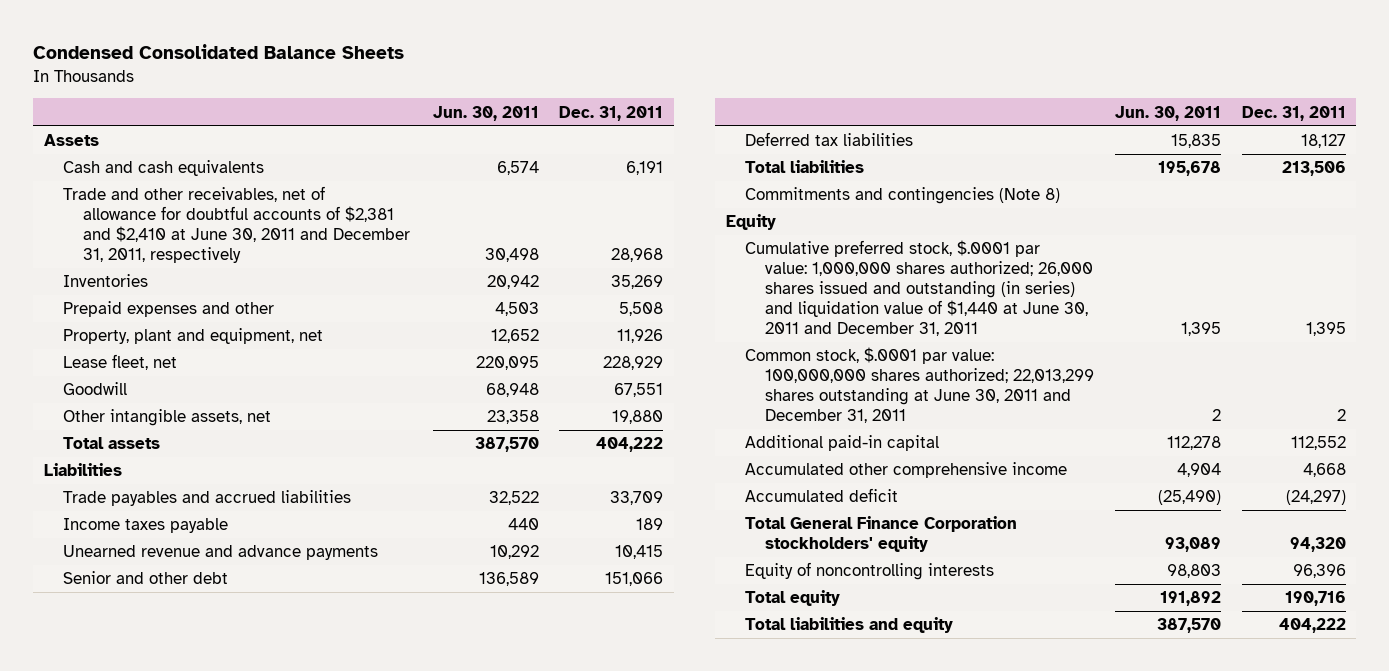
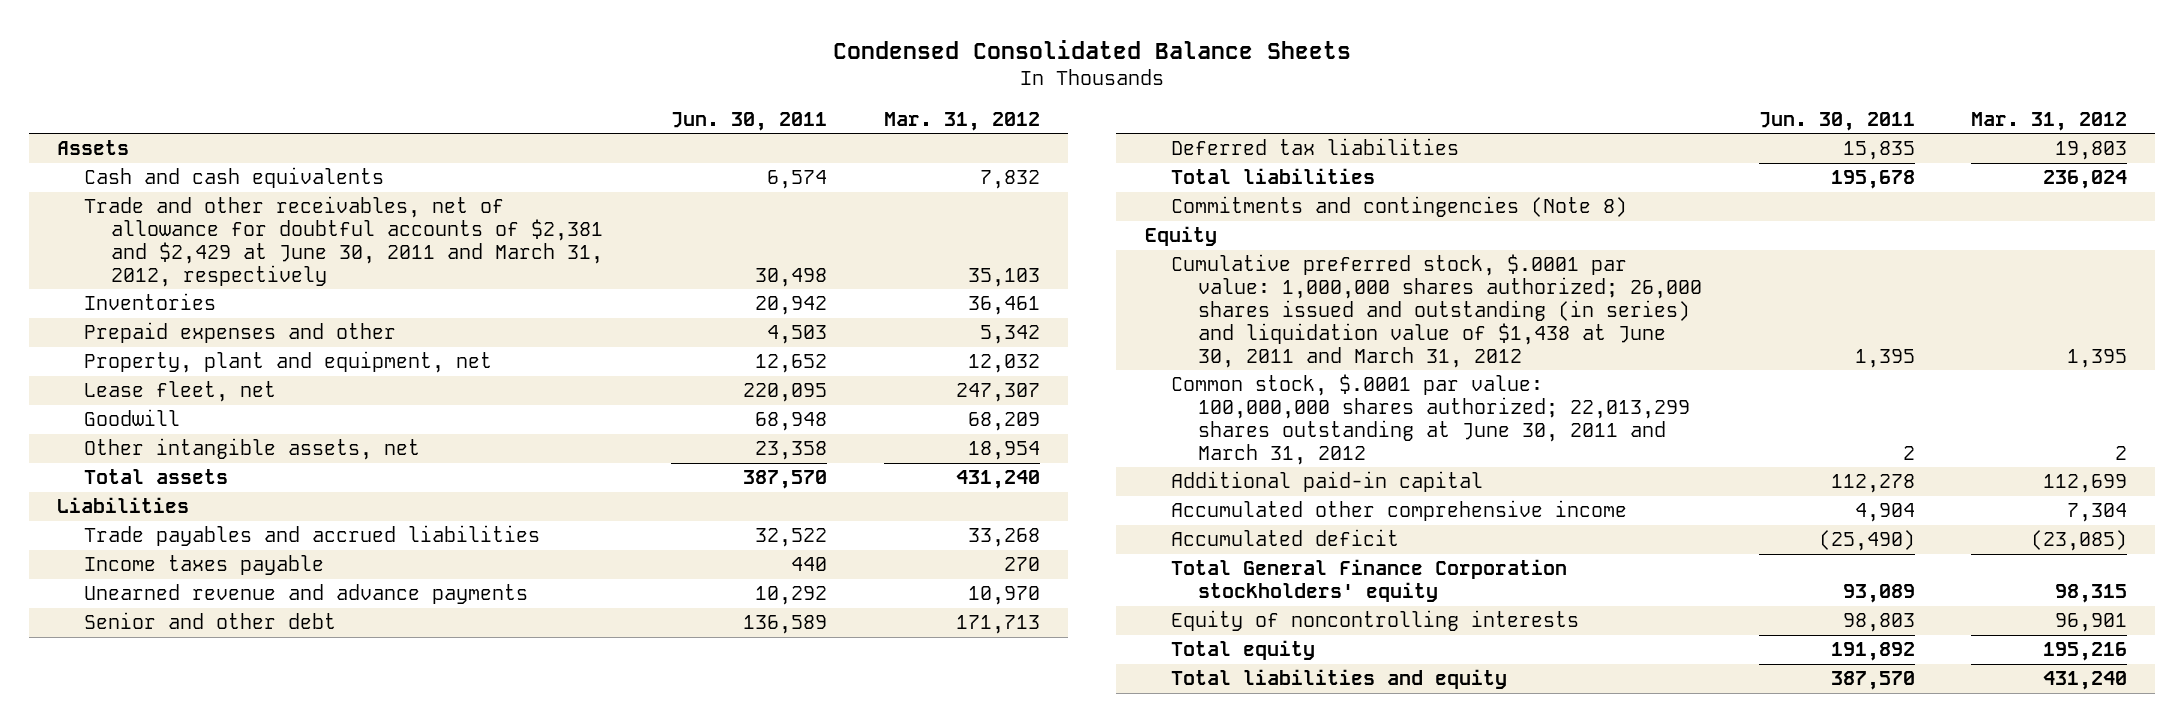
[559,105,664,121] Dec. 31, 2011 -> none
none -> [883,111,1040,131] Mar. 31, 2012
[63,186,411,263] Trade and other receivables, net of allowance for doubtful accounts of $2,381 and $2,410 at June 30, 2011 and December 31, 2011, respectively -> [83,196,603,287] Trade and other receivables, net of allowance for doubtful accounts of $2,381 and $2,429 at June 30, 2011 and March 31, 2012, respectively
[745,240,1094,336] Cumulative preferred stock, $.0001 par value: 1,000,000 shares authorized; 26,000 shares issued and outstanding (in series) and liquidation value of $1,440 at June 30, 2011 and December 31, 2011 -> [1171,254,1703,368] Cumulative preferred stock, $.0001 par value: 1,000,000 shares authorized; 26,000 shares issued and outstanding (in series) and liquidation value of $1,438 at June 30, 2011 and March 31, 2012
[745,347,1095,423] Common stock, $.0001 par value: 100,000,000 shares authorized; 22,013,299 shares outstanding at June 30, 2011 and December 31, 2011 -> [1171,374,1691,465] Common stock, $.0001 par value: 100,000,000 shares authorized; 22,013,299 shares outstanding at June 30, 2011 and March 31, 2012

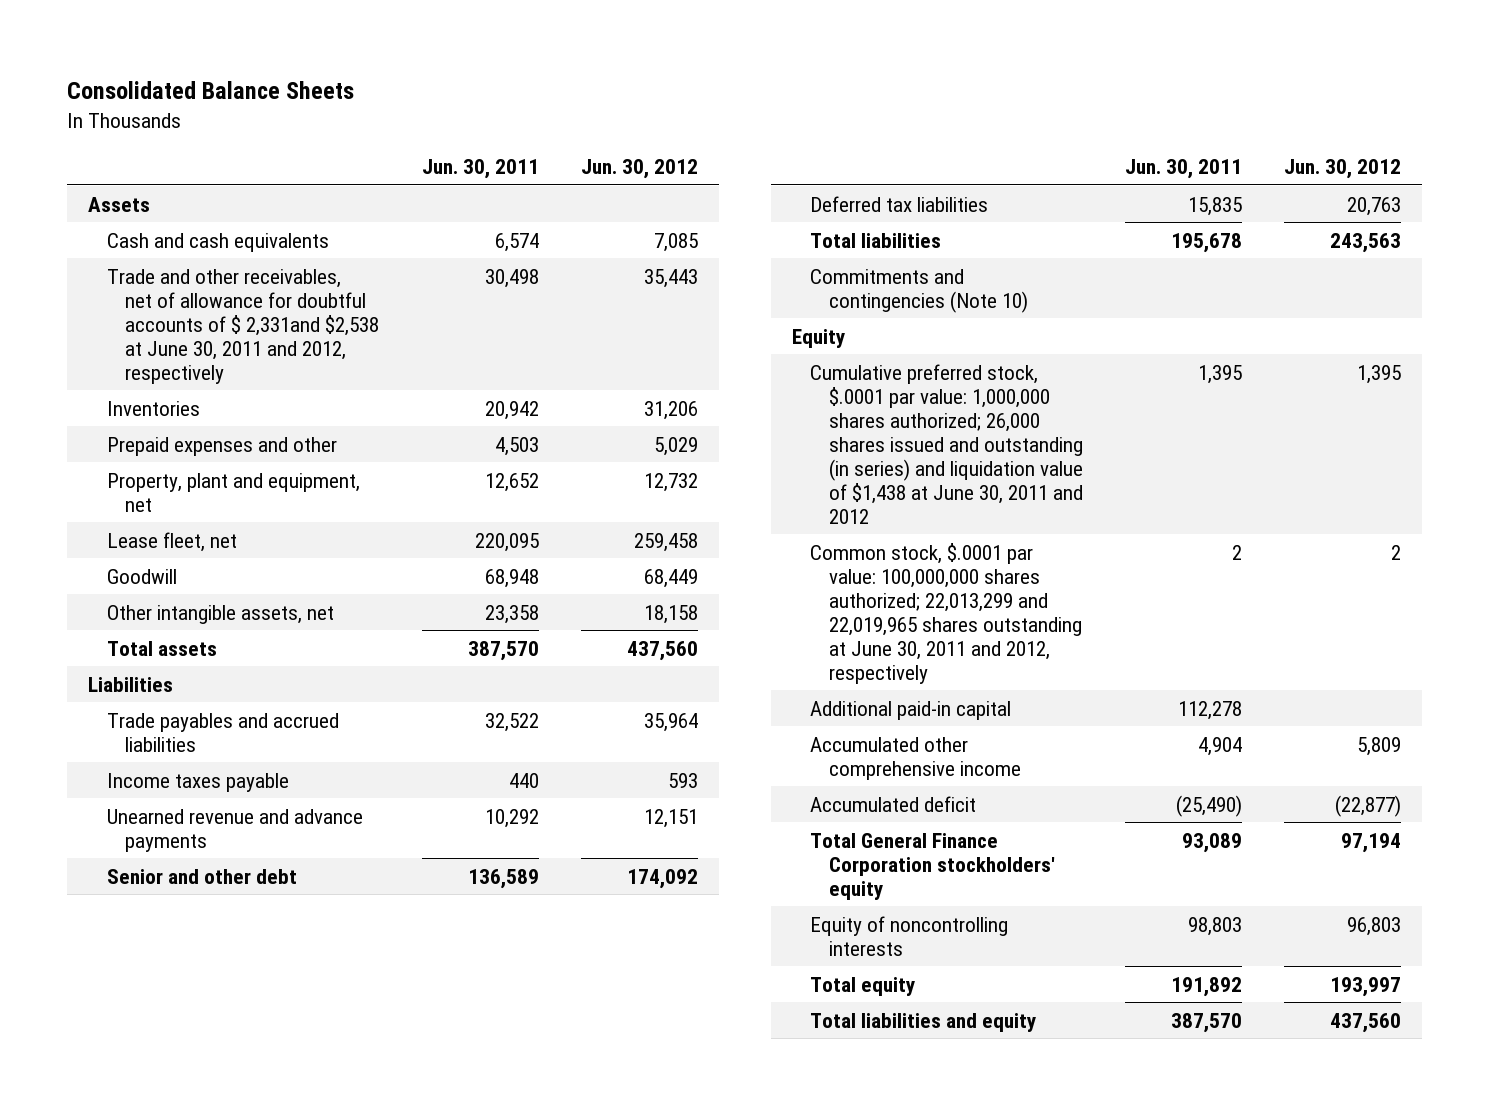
[833,39,1352,59] Condensed Consolidated Balance Sheets -> [66,81,354,100] Consolidated Balance Sheets
[883,111,1040,131] Mar. 31, 2012 -> none
none -> [580,159,698,180] Jun. 30, 2012
[83,196,603,287] Trade and other receivables, net of allowance for doubtful accounts of $2,381 and $2,429 at June 30, 2011 and March 31, 2012, respectively -> [106,268,380,384] Trade and other receivables, net of allowance for doubtful accounts of $ 2,331and $2,538 at June 30, 2011 and 2012, respectively
[1171,196,1628,218] Commitments and contingencies (Note 8) -> [810,268,1029,313] Commitments and contingencies (Note 10)
[1171,254,1703,368] Cumulative preferred stock, $.0001 par value: 1,000,000 shares authorized; 26,000 shares issued and outstanding (in series) and liquidation value of $1,438 at June 30, 2011 and March 31, 2012 -> [810,363,1084,524] Cumulative preferred stock, $.0001 par value: 1,000,000 shares authorized; 26,000 shares issued and outstanding (in series) and liquidation value of $1,438 at June 30, 2011 and 2012
[1171,374,1691,465] Common stock, $.0001 par value: 100,000,000 shares authorized; 22,013,299 shares outstanding at June 30, 2011 and March 31, 2012 -> [810,542,1083,684] Common stock, $.0001 par value: 100,000,000 shares authorized; 22,013,299 and 22,019,965 shares outstanding at June 30, 2011 and 2012, respectively

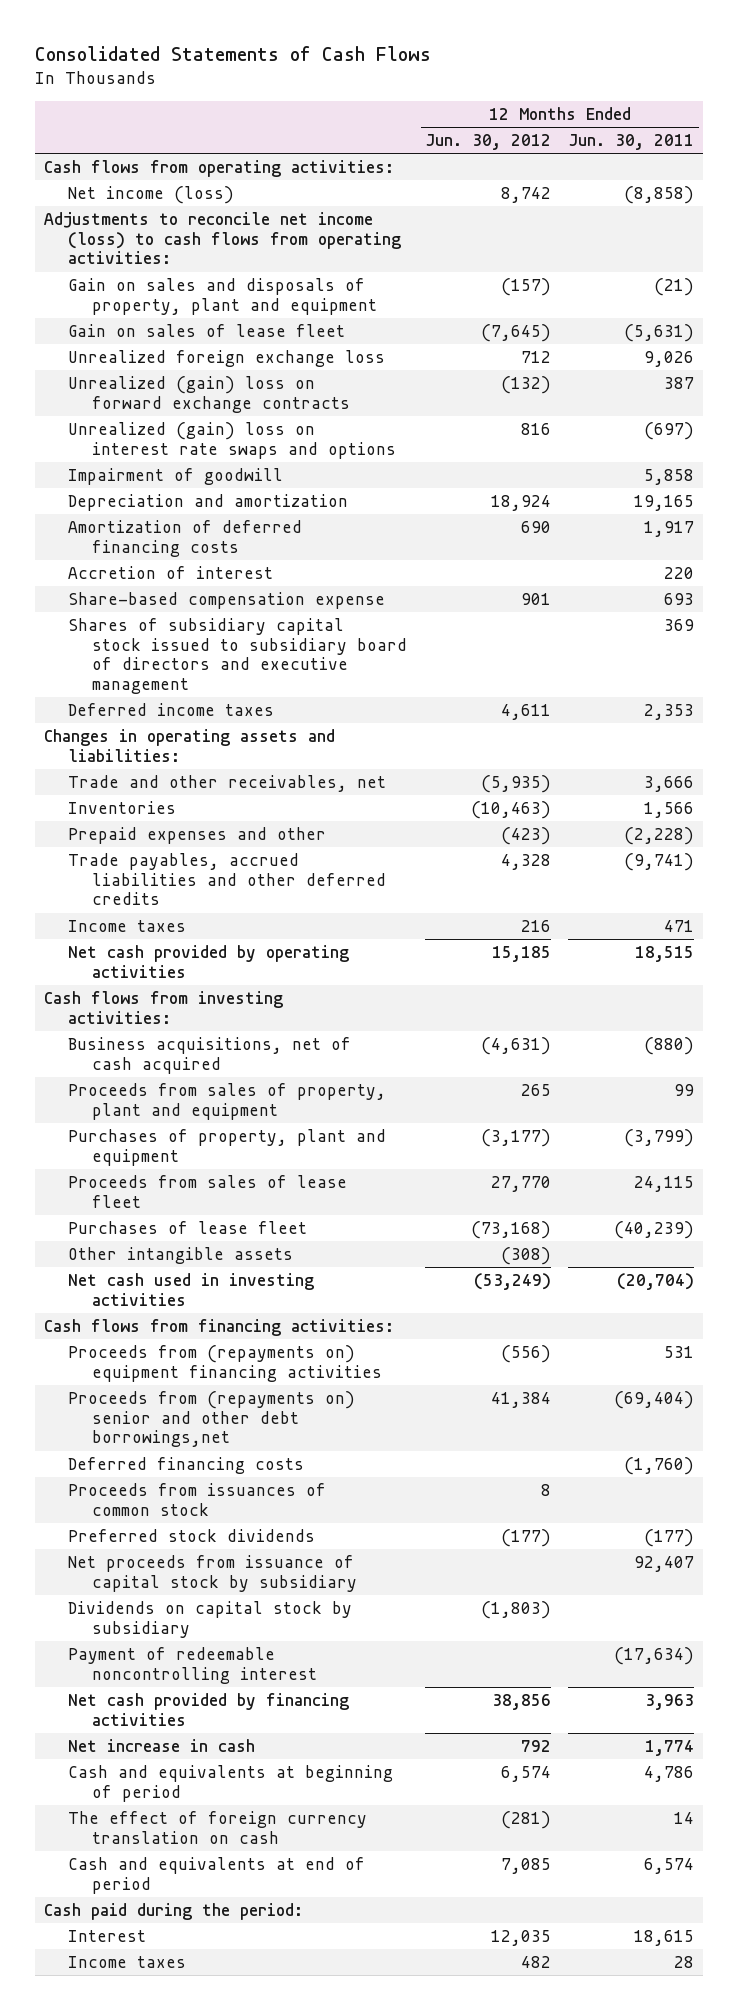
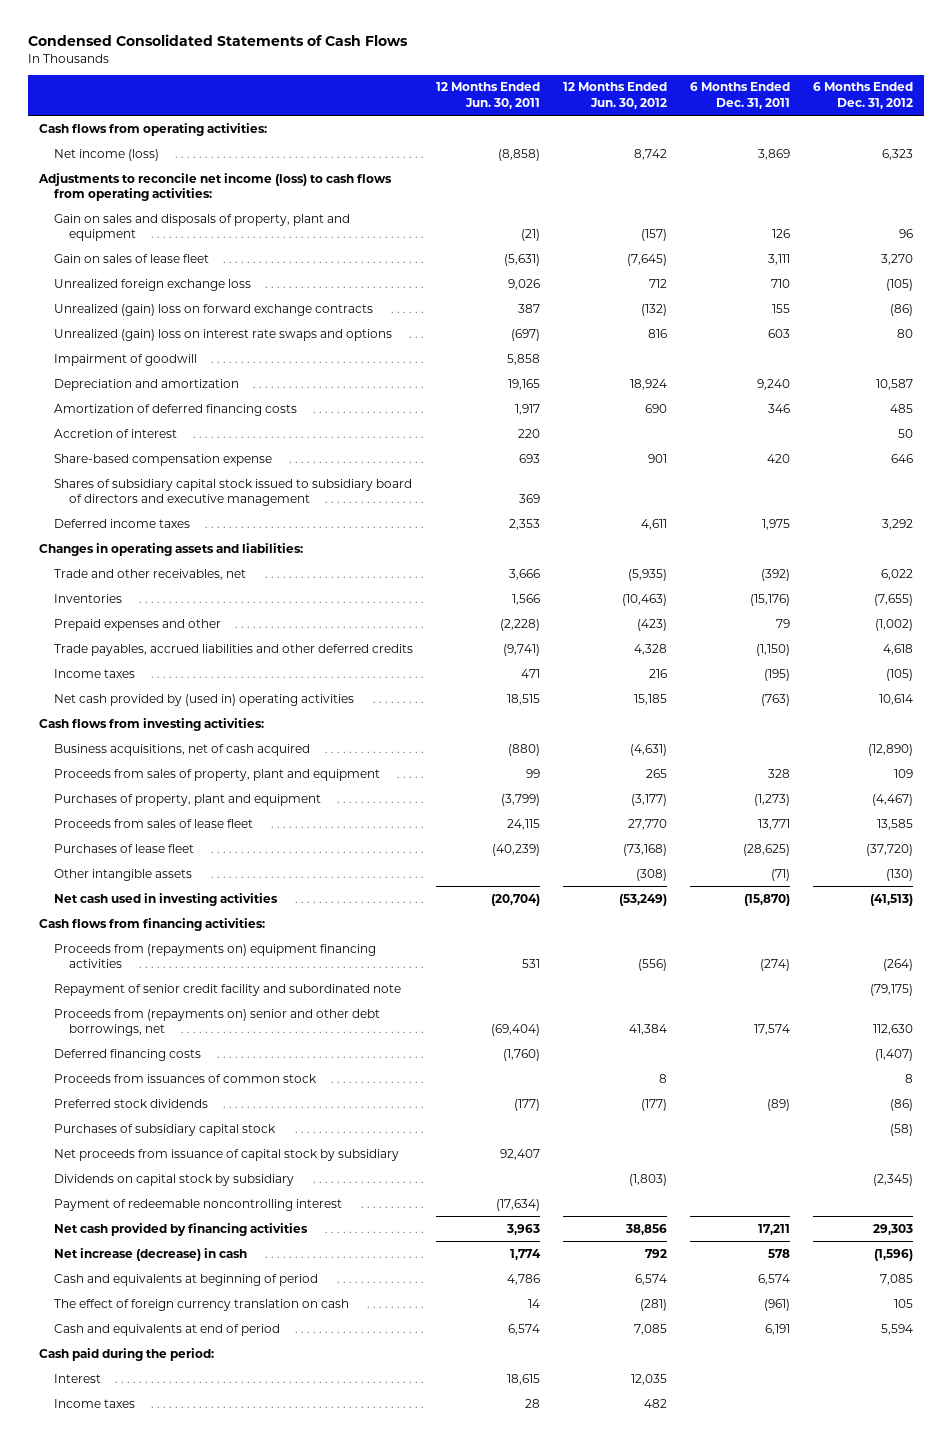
[35,46,432,62] Consolidated Statements of Cash Flows -> [27,34,408,47] Condensed Consolidated Statements of Cash Flows
none -> [689,82,790,109] 6 Months Ended Dec. 31, 2011
none -> [812,82,913,109] 6 Months Ended Dec. 31, 2012
[68,944,350,978] Net cash provided by operating activities -> [53,693,354,706] Net cash provided by (used in) operating activities
none -> [53,983,401,996] Repayment of senior credit facility and subordinated note
[68,1390,356,1448] Proceeds from (repayments on) senior and other debt borrowings,net -> [53,1008,380,1036] Proceeds from (repayments on) senior and other debt borrowings, net
none -> [53,1123,276,1136] Purchases of subsidiary capital stock
[68,1738,256,1752] Net increase in cash -> [53,1247,247,1261] Net increase (decrease) in cash

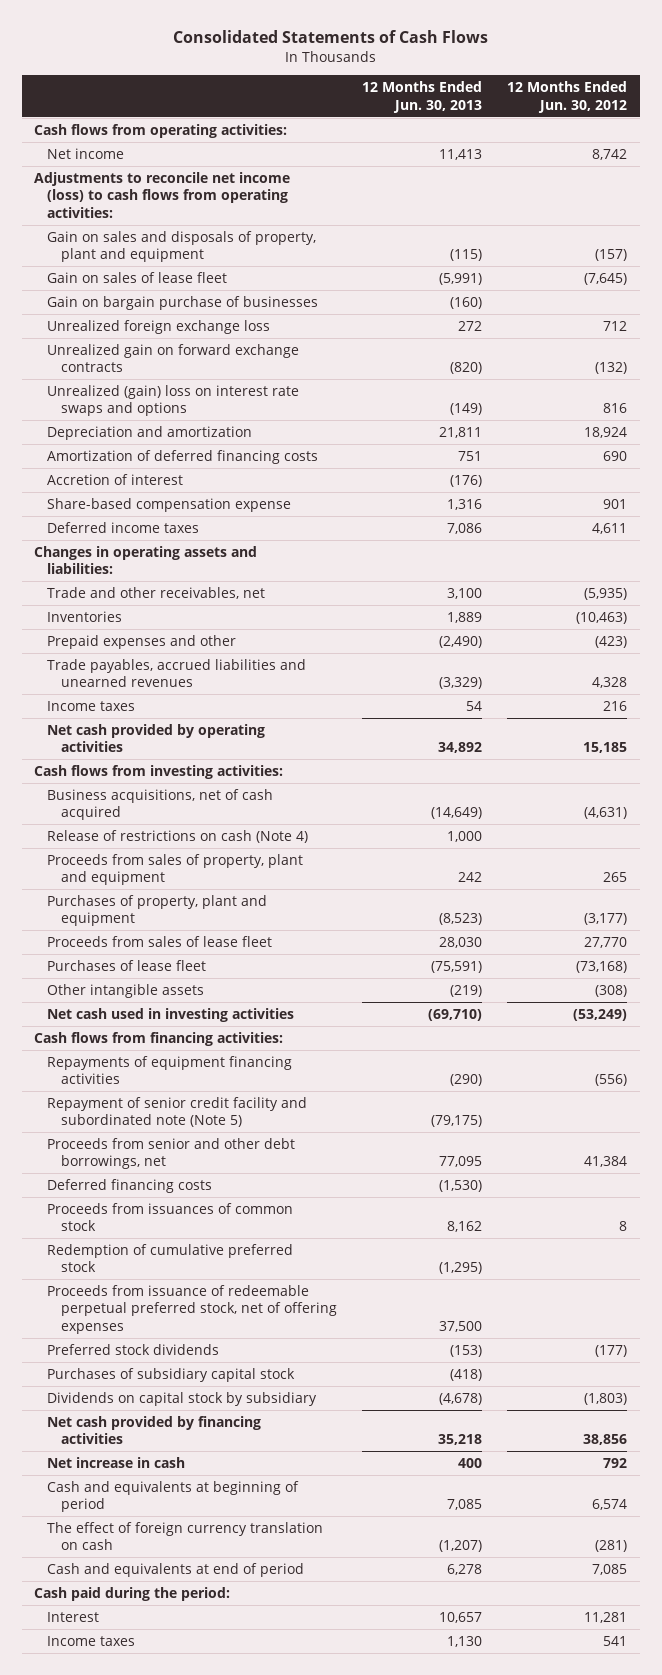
[27,34,408,47] Condensed Consolidated Statements of Cash Flows -> [172,30,488,44] Consolidated Statements of Cash Flows
[435,82,540,109] 12 Months Ended Jun. 30, 2011 -> none
[689,82,790,109] 6 Months Ended Dec. 31, 2011 -> none
[812,82,913,109] 6 Months Ended Dec. 31, 2012 -> none
none -> [361,80,482,113] 12 Months Ended Jun. 30, 2013
[53,148,159,161] Net income (loss) -> [47,147,125,159] Net income
none -> [47,295,319,310] Gain on bargain purchase of businesses
[53,303,373,316] Unrealized (gain) loss on forward exchange contracts -> [47,343,300,373] Unrealized gain on forward exchange contracts
[53,353,197,366] Impairment of goodwill -> none
[53,478,412,506] Shares of subsidiary capital stock issued to subsidiary board of directors and executive management -> none
[53,643,413,656] Trade payables, accrued liabilities and other deferred credits -> [47,658,307,688] Trade payables, accrued liabilities and unearned revenues
[53,693,354,706] Net cash provided by (used in) operating activities -> [47,723,266,753] Net cash provided by operating activities
none -> [47,829,309,843] Release of restrictions on cash (Note 4)
[53,943,376,968] Proceeds from (repayments on) equipment financing activities -> [47,1055,293,1085] Repayments of equipment financing activities
[53,983,401,996] Repayment of senior credit facility and subordinated note -> [47,1096,308,1128] Repayment of senior credit facility and subordinated note (Note 5)
[53,1008,380,1036] Proceeds from (repayments on) senior and other debt borrowings, net -> [47,1137,296,1170] Proceeds from senior and other debt borrowings, net
none -> [47,1243,294,1273] Redemption of cumulative preferred stock
none -> [47,1284,337,1335] Proceeds from issuance of redeemable perpetual preferred stock, net of offering expenses
[53,1148,399,1161] Net proceeds from issuance of capital stock by subsidiary -> none
[53,1198,342,1211] Payment of redeemable noncontrolling interest -> none
[53,1247,247,1261] Net increase (decrease) in cash -> [47,1456,186,1468] Net increase in cash
[630,1373,667,1385] 12,035 -> [584,1611,628,1623] 11,281
[643,1398,667,1408] 482 -> [603,1635,628,1646] 541

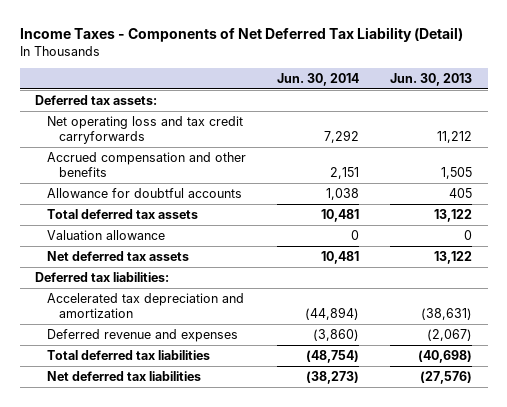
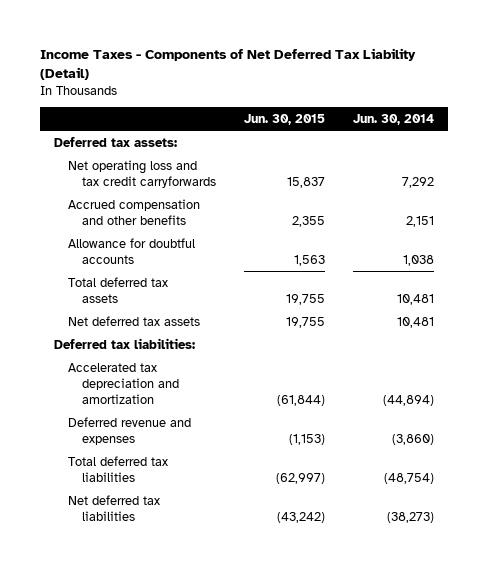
[390,72,473,86] Jun. 30, 2013 -> none
none -> [244,113,326,125] Jun. 30, 2015
[47,229,166,240] Valuation allowance -> none

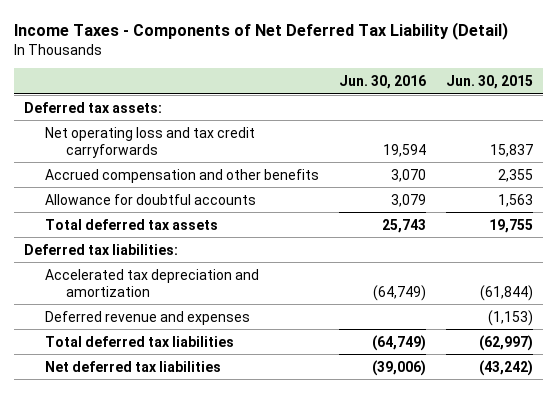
[353,113,435,125] Jun. 30, 2014 -> none
none -> [338,74,426,89] Jun. 30, 2016
[68,315,201,326] Net deferred tax assets -> none

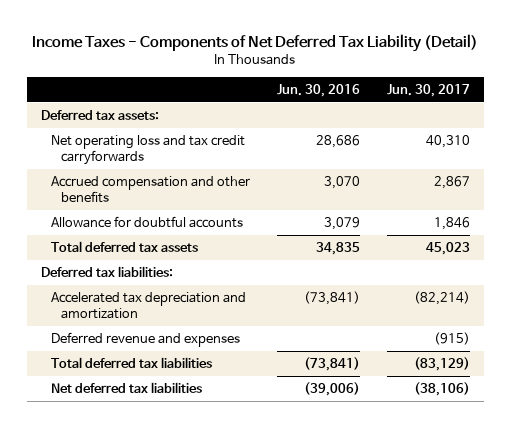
[445,74,533,89] Jun. 30, 2015 -> none
none -> [387,83,471,97] Jun. 30, 2017
[382,143,426,157] 19,594 -> [316,135,361,149] 28,686
[381,218,426,233] 25,743 -> [316,242,361,256] 34,835
[372,284,426,301] (64,749) -> [304,291,361,306] (73,841)
[371,334,426,351] (64,749) -> [304,357,361,372] (73,841)

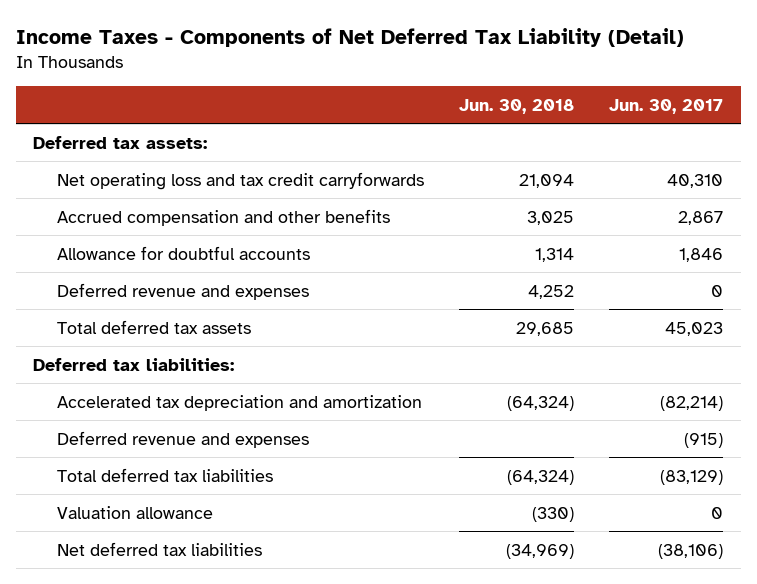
[277,83,361,97] Jun. 30, 2016 -> none
none -> [459,98,575,114] Jun. 30, 2018
none -> [56,282,309,300] Deferred revenue and expenses
none -> [56,505,213,519] Valuation allowance

